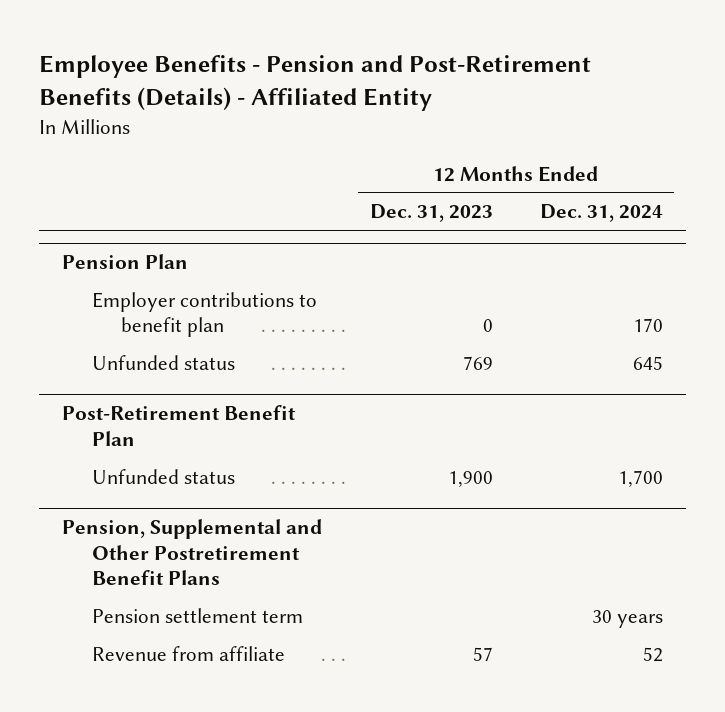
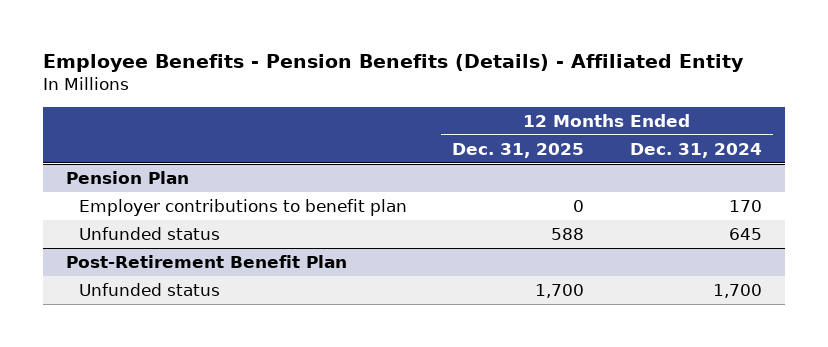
[38,54,591,111] Employee Benefits - Pension and Post-Retirement Benefits (Details) - Affiliated Entity -> [42,54,744,73] Employee Benefits - Pension Benefits (Details) - Affiliated Entity
[369,204,493,223] Dec. 31, 2023 -> none
none -> [452,142,585,158] Dec. 31, 2025
[62,519,323,586] Pension, Supplemental and Other Postretirement Benefit Plans -> none
[91,607,303,623] Pension settlement term -> none
[91,645,285,661] Revenue from affiliate -> none

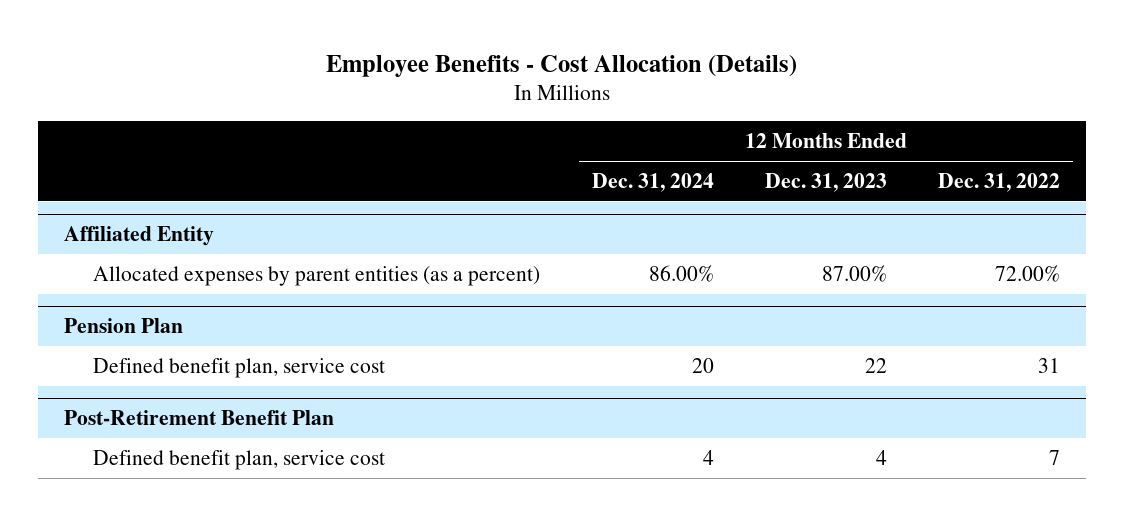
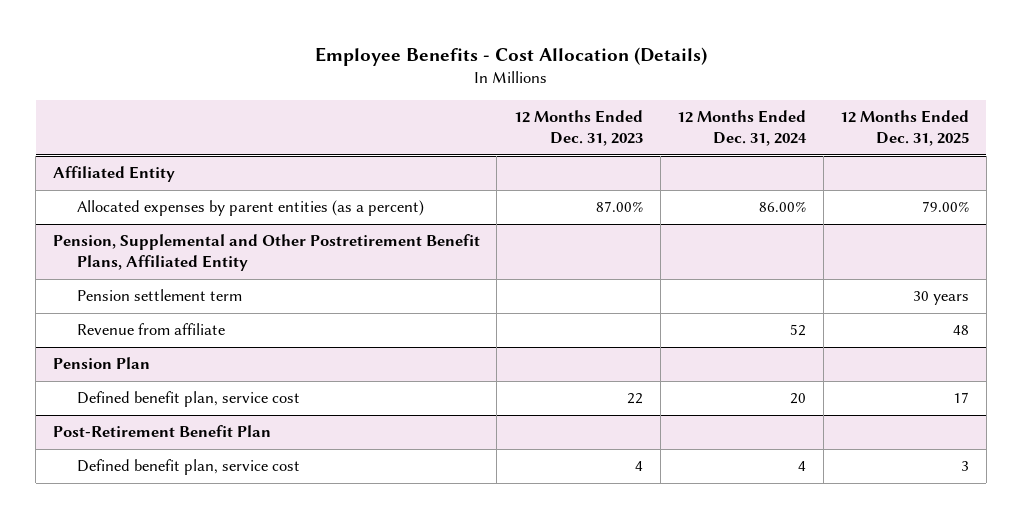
[938,172,1061,192] Dec. 31, 2022 -> none
none -> [840,109,970,146] 12 Months Ended Dec. 31, 2025
none -> [52,234,480,272] Pension, Supplemental and Other Postretirement Benefit Plans, Affiliated Entity
none -> [77,289,243,302] Pension settlement term
none -> [77,323,226,336] Revenue from affiliate

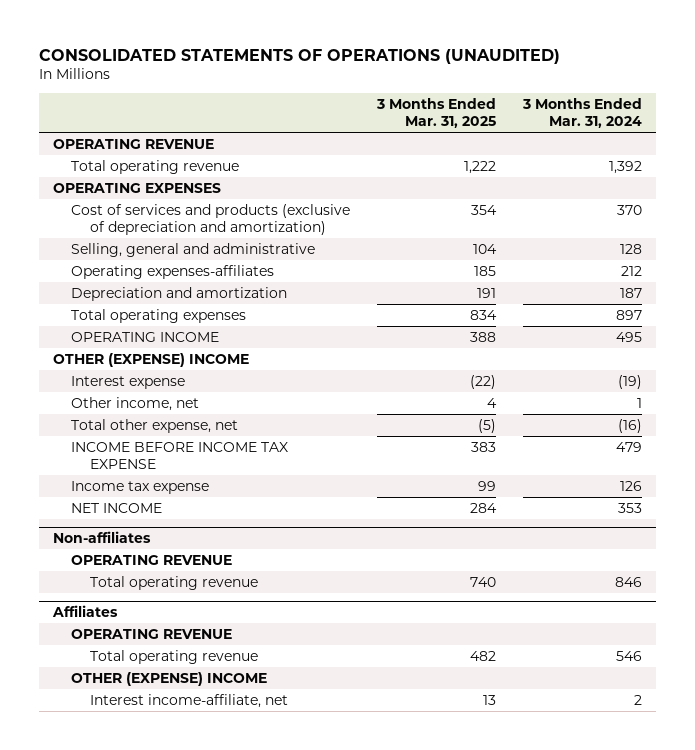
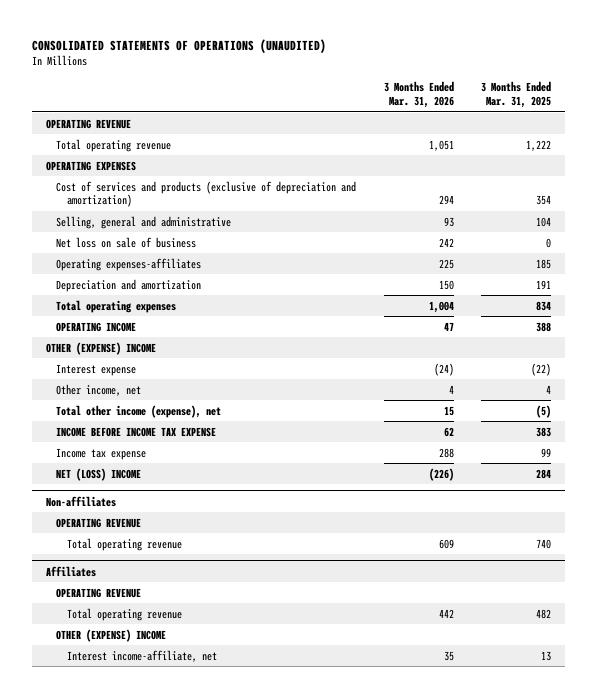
[522,97,643,129] 3 Months Ended Mar. 31, 2024 -> none
none -> [383,81,454,109] 3 Months Ended Mar. 31, 2026
none -> [56,236,197,248] Net loss on sale of business
[71,418,239,433] Total other expense, net -> [56,404,222,418] Total other income (expense), net
[71,502,163,513] NET INCOME -> [56,467,142,481] NET (LOSS) INCOME

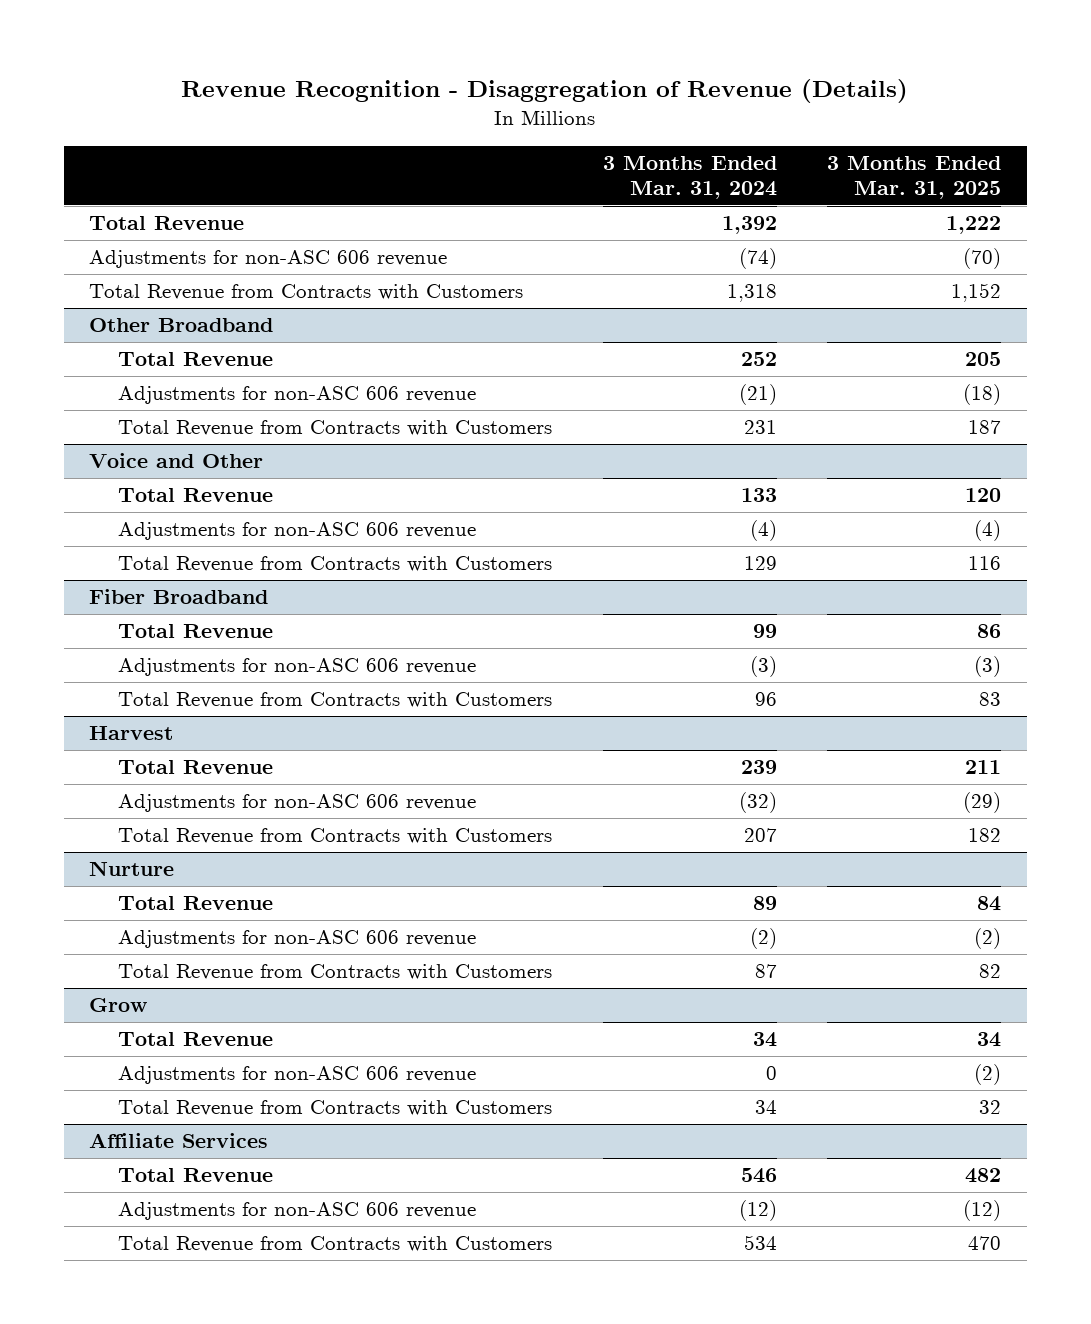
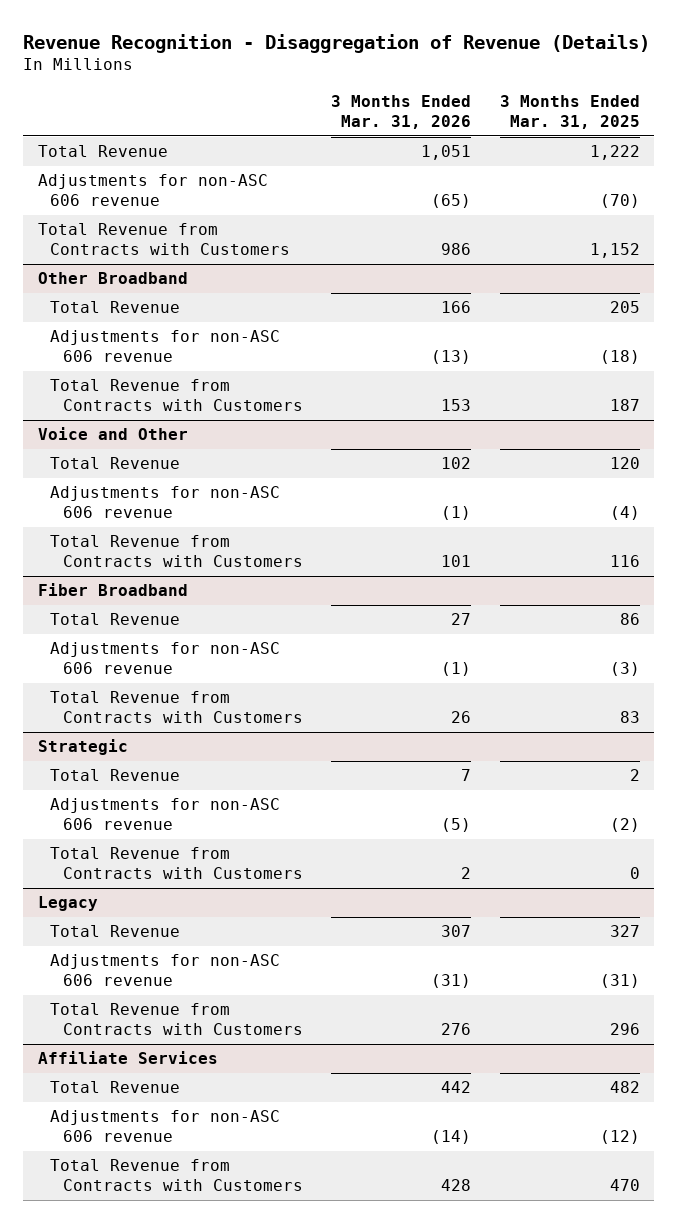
[602,156,777,199] 3 Months Ended Mar. 31, 2024 -> none
none -> [331,95,472,129] 3 Months Ended Mar. 31, 2026
[89,726,174,741] Harvest -> none
[117,794,476,813] Adjustments for non-ASC 606 revenue -> none
[117,828,552,845] Total Revenue from Contracts with Customers -> none
[89,861,175,877] Nurture -> none
[117,896,273,911] Total Revenue -> none
[117,930,476,949] Adjustments for non-ASC 606 revenue -> none
[117,964,552,981] Total Revenue from Contracts with Customers -> none
[89,998,148,1013] Grow -> none
[117,1032,273,1047] Total Revenue -> none
none -> [37,739,128,756] Strategic
[965,760,1002,775] 211 -> [629,769,640,782] 2
[979,1100,1002,1115] 32 -> [629,867,640,880] 0
none -> [37,896,98,912] Legacy
none -> [50,925,181,938] Total Revenue
none -> [50,954,281,987] Adjustments for non-ASC 606 revenue
none -> [50,1003,304,1036] Total Revenue from Contracts with Customers

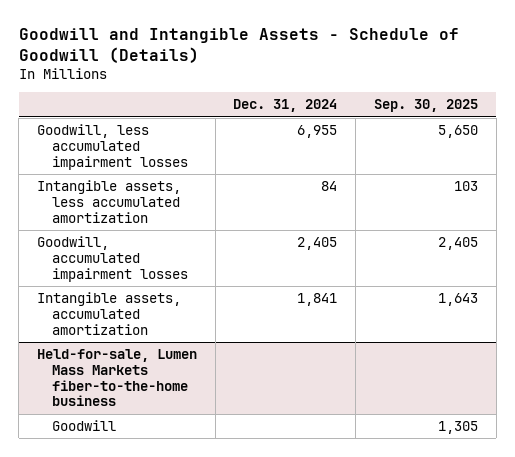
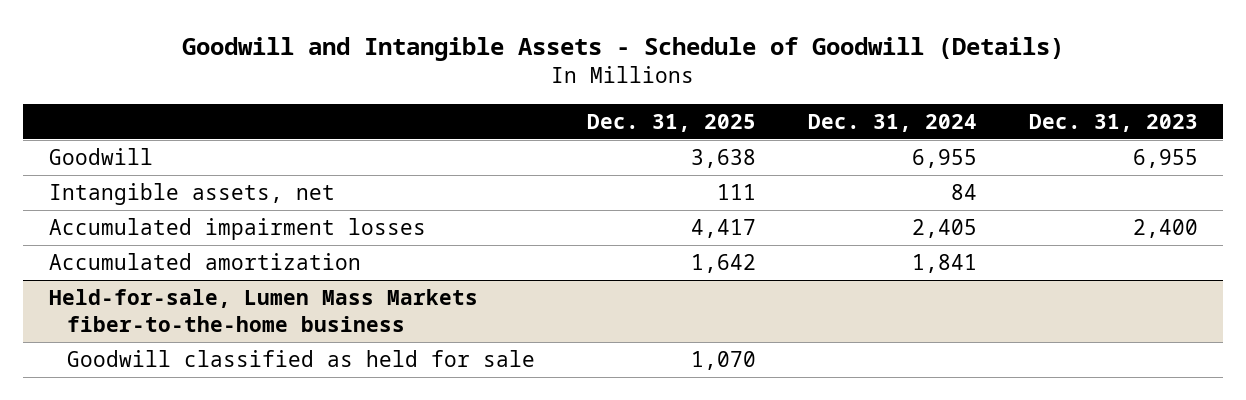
[373,99,478,113] Sep. 30, 2025 -> none
none -> [586,113,756,132] Dec. 31, 2025
none -> [1028,113,1198,132] Dec. 31, 2023
[36,124,189,170] Goodwill, less accumulated impairment losses -> [48,148,153,166] Goodwill
[36,180,181,223] Intangible assets, less accumulated amortization -> [48,183,335,206] Intangible assets, net
[36,236,189,282] Goodwill, accumulated impairment losses -> [48,218,426,241] Accumulated impairment losses
[36,292,181,335] Intangible assets, accumulated amortization -> [48,253,361,271] Accumulated amortization
[52,420,117,432] Goodwill -> [66,350,535,368] Goodwill classified as held for sale

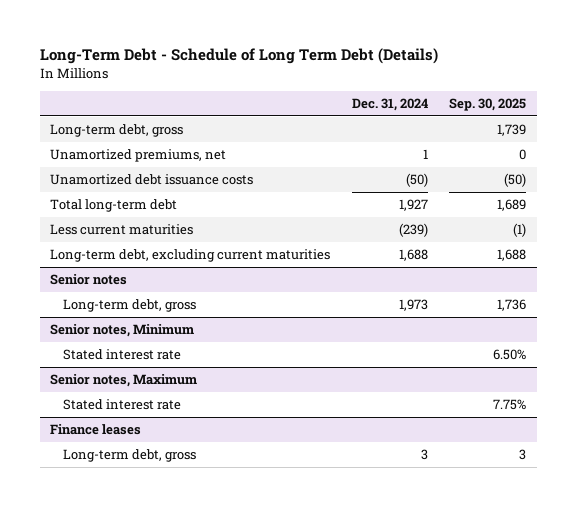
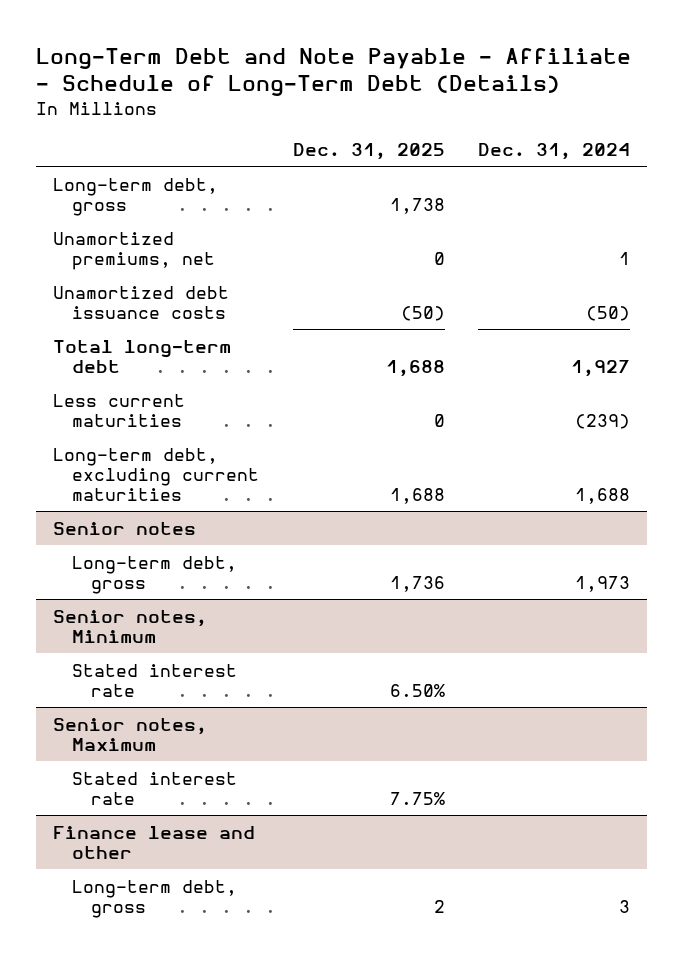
[39,48,438,65] Long-Term Debt - Schedule of Long Term Debt (Details) -> [36,47,632,96] Long-Term Debt and Note Payable - Affiliate - Schedule of Long-Term Debt (Details)
[448,98,526,112] Sep. 30, 2025 -> none
none -> [292,143,445,161] Dec. 31, 2025
[50,424,142,436] Finance leases -> [52,825,255,859] Finance lease and other

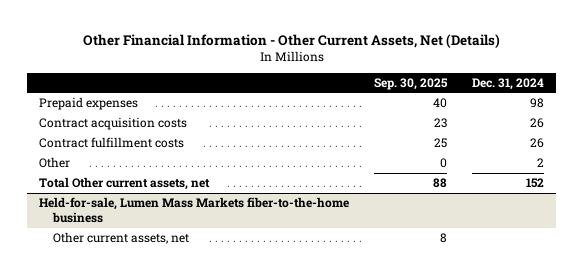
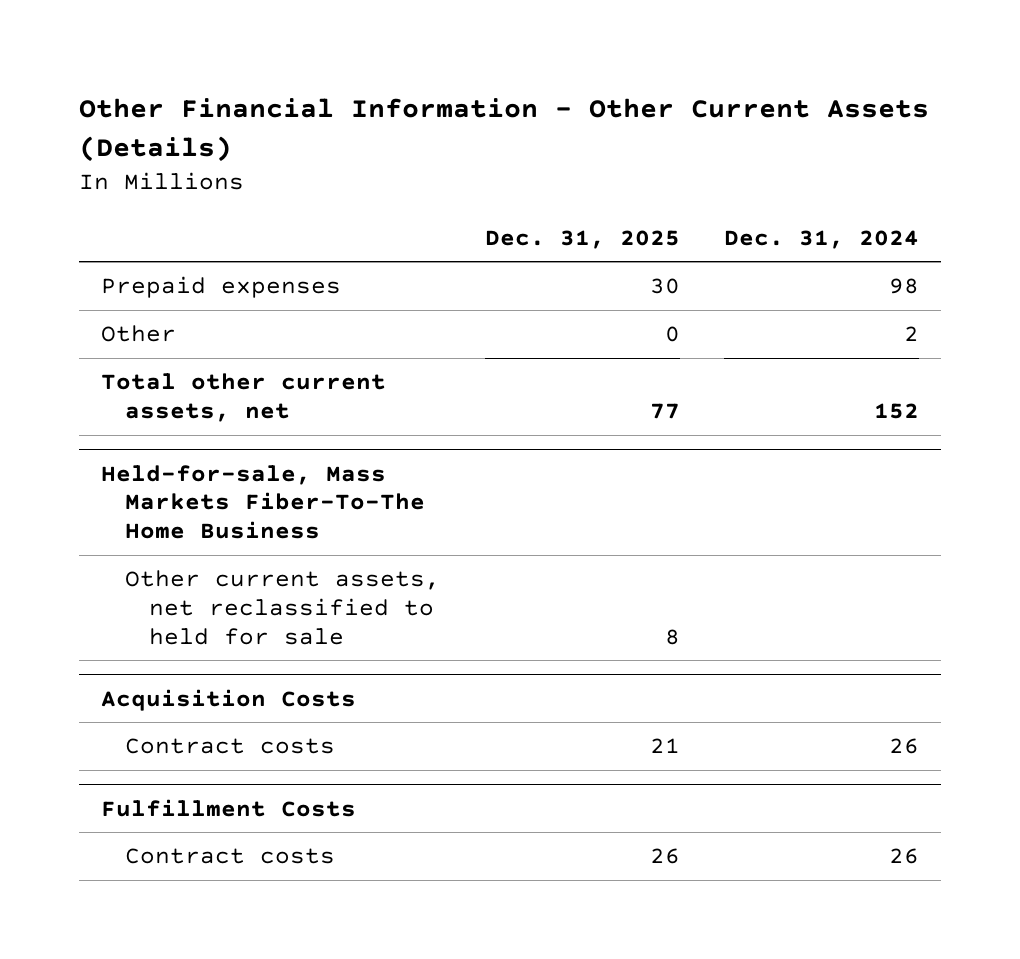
[82,34,500,49] Other Financial Information - Other Current Assets, Net (Details) -> [79,98,930,162] Other Financial Information - Other Current Assets (Details)
[374,77,449,90] Sep. 30, 2025 -> none
none -> [484,229,680,249] Dec. 31, 2025
[39,117,188,131] Contract acquisition costs -> none
[39,137,185,149] Contract fulfillment costs -> none
[39,177,211,191] Total Other current assets, net -> [101,373,387,423] Total other current assets, net
[39,197,350,224] Held-for-sale, Lumen Mass Markets fiber-to-the-home business -> [101,464,426,540] Held-for-sale, Mass Markets Fiber-To-The Home Business
[52,232,189,245] Other current assets, net -> [125,570,441,645] Other current assets, net reclassified to held for sale
none -> [101,688,357,711] Acquisition Costs
none -> [125,738,336,755] Contract costs
none -> [101,798,357,817] Fulfillment Costs
none -> [125,848,336,865] Contract costs

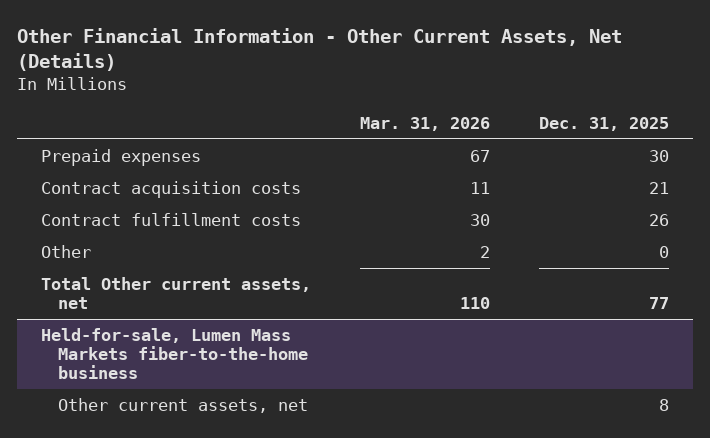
[79,98,930,162] Other Financial Information - Other Current Assets (Details) -> [16,27,622,72] Other Financial Information - Other Current Assets, Net (Details)
[723,229,919,249] Dec. 31, 2024 -> none
none -> [359,116,490,131] Mar. 31, 2026
none -> [41,180,302,198] Contract acquisition costs
none -> [41,212,302,226] Contract fulfillment costs
[101,688,357,711] Acquisition Costs -> none
[125,738,336,755] Contract costs -> none
[101,798,357,817] Fulfillment Costs -> none
[125,848,336,865] Contract costs -> none
[101,373,387,423] Total other current assets, net -> [41,276,312,310] Total Other current assets, net
[101,464,426,540] Held-for-sale, Mass Markets Fiber-To-The Home Business -> [41,327,308,380] Held-for-sale, Lumen Mass Markets fiber-to-the-home business
[125,570,441,645] Other current assets, net reclassified to held for sale -> [57,397,308,413] Other current assets, net

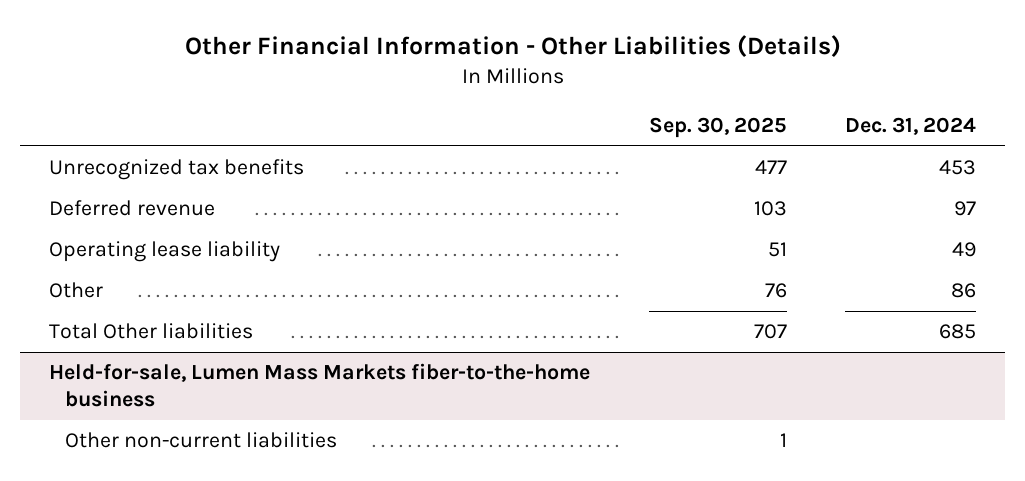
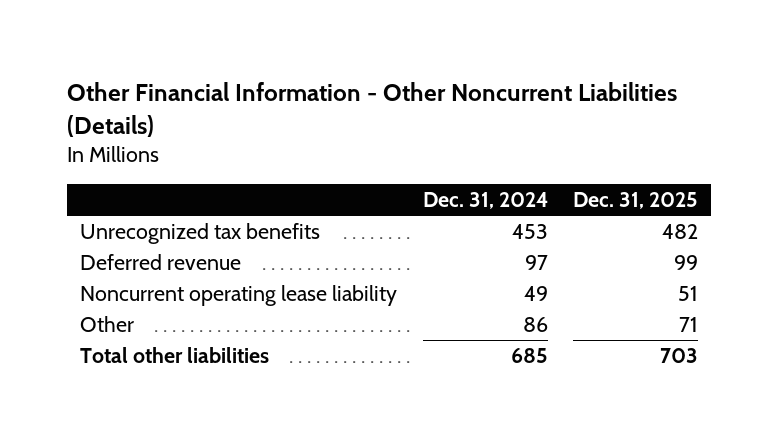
[184,34,841,57] Other Financial Information - Other Liabilities (Details) -> [67,81,678,137] Other Financial Information - Other Noncurrent Liabilities (Details)
[648,116,787,138] Sep. 30, 2025 -> none
none -> [573,191,699,209] Dec. 31, 2025
[49,241,281,263] Operating lease liability -> [80,285,398,307] Noncurrent operating lease liability
[49,363,591,407] Held-for-sale, Lumen Mass Markets fiber-to-the-home business -> none
[64,432,337,449] Other non-current liabilities -> none
[49,323,254,340] Total Other liabilities -> [80,347,270,364] Total other liabilities

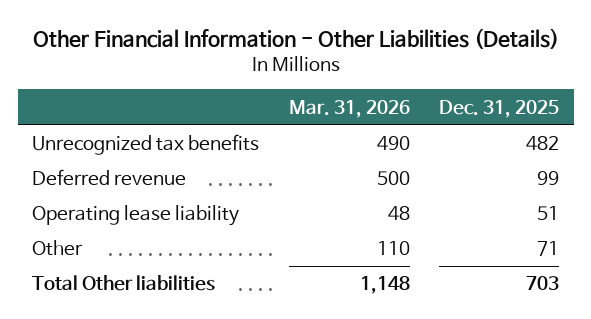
[67,81,678,137] Other Financial Information - Other Noncurrent Liabilities (Details) -> [32,28,559,50] Other Financial Information - Other Liabilities (Details)
[422,191,548,209] Dec. 31, 2024 -> none
none -> [288,99,410,118] Mar. 31, 2026
[80,285,398,307] Noncurrent operating lease liability -> [32,205,240,227] Operating lease liability
[80,347,270,364] Total other liabilities -> [32,275,216,292] Total Other liabilities

